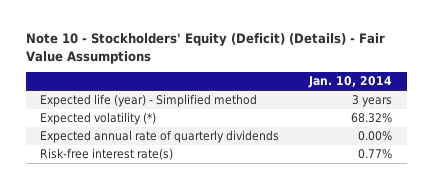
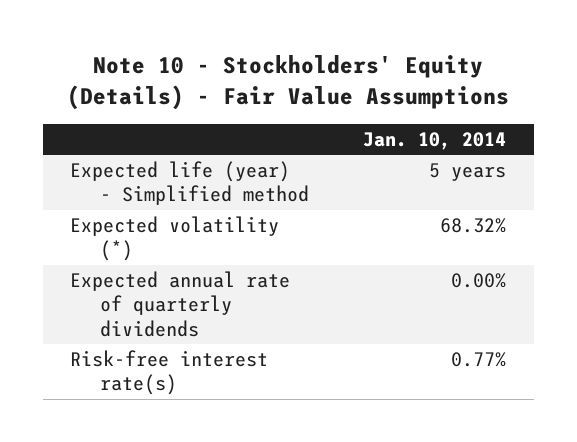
[25,33,385,64] Note 10 - Stockholders' Equity (Deficit) (Details) - Fair Value Assumptions -> [67,55,510,110] Note 10 - Stockholders' Equity (Details) - Fair Value Assumptions
[351,95,392,108] 3 years -> [429,163,507,182] 5 years

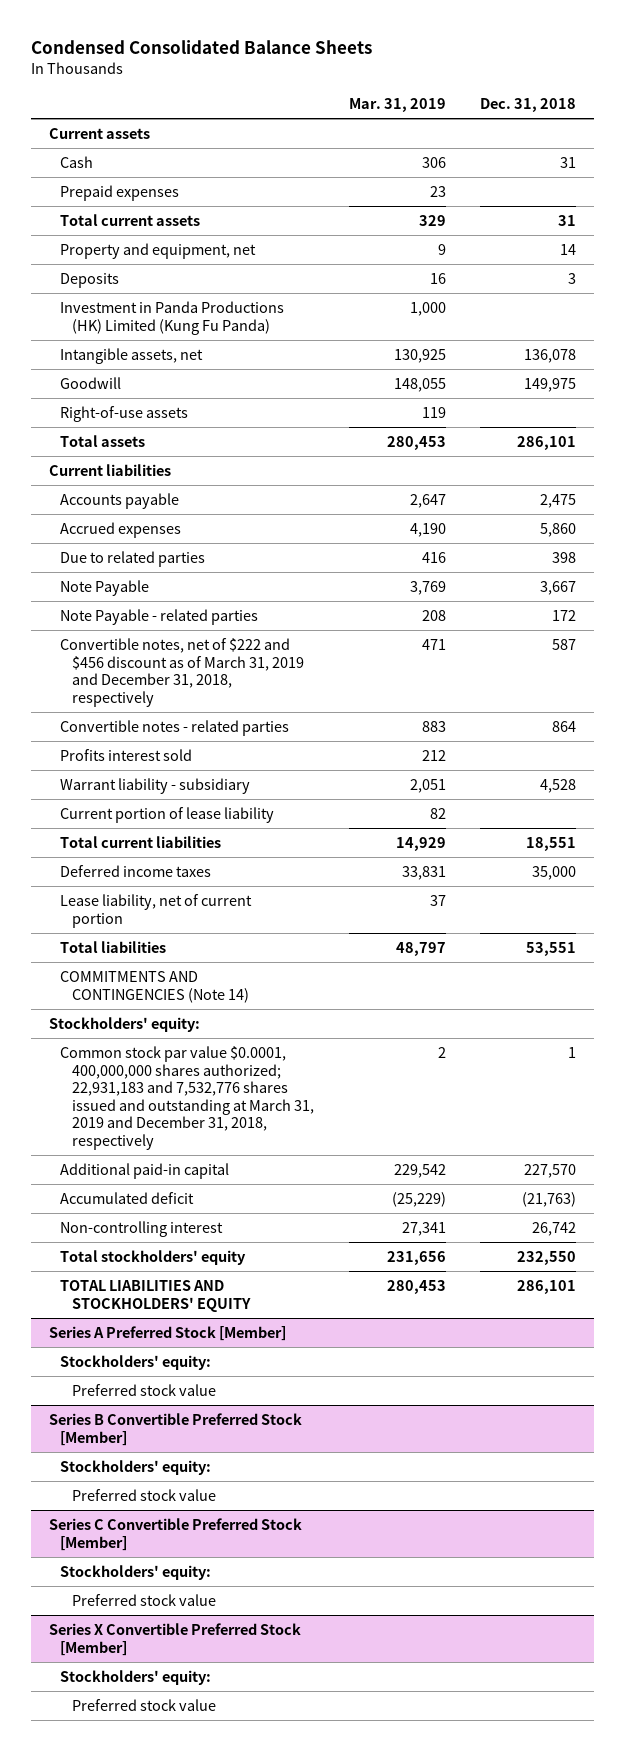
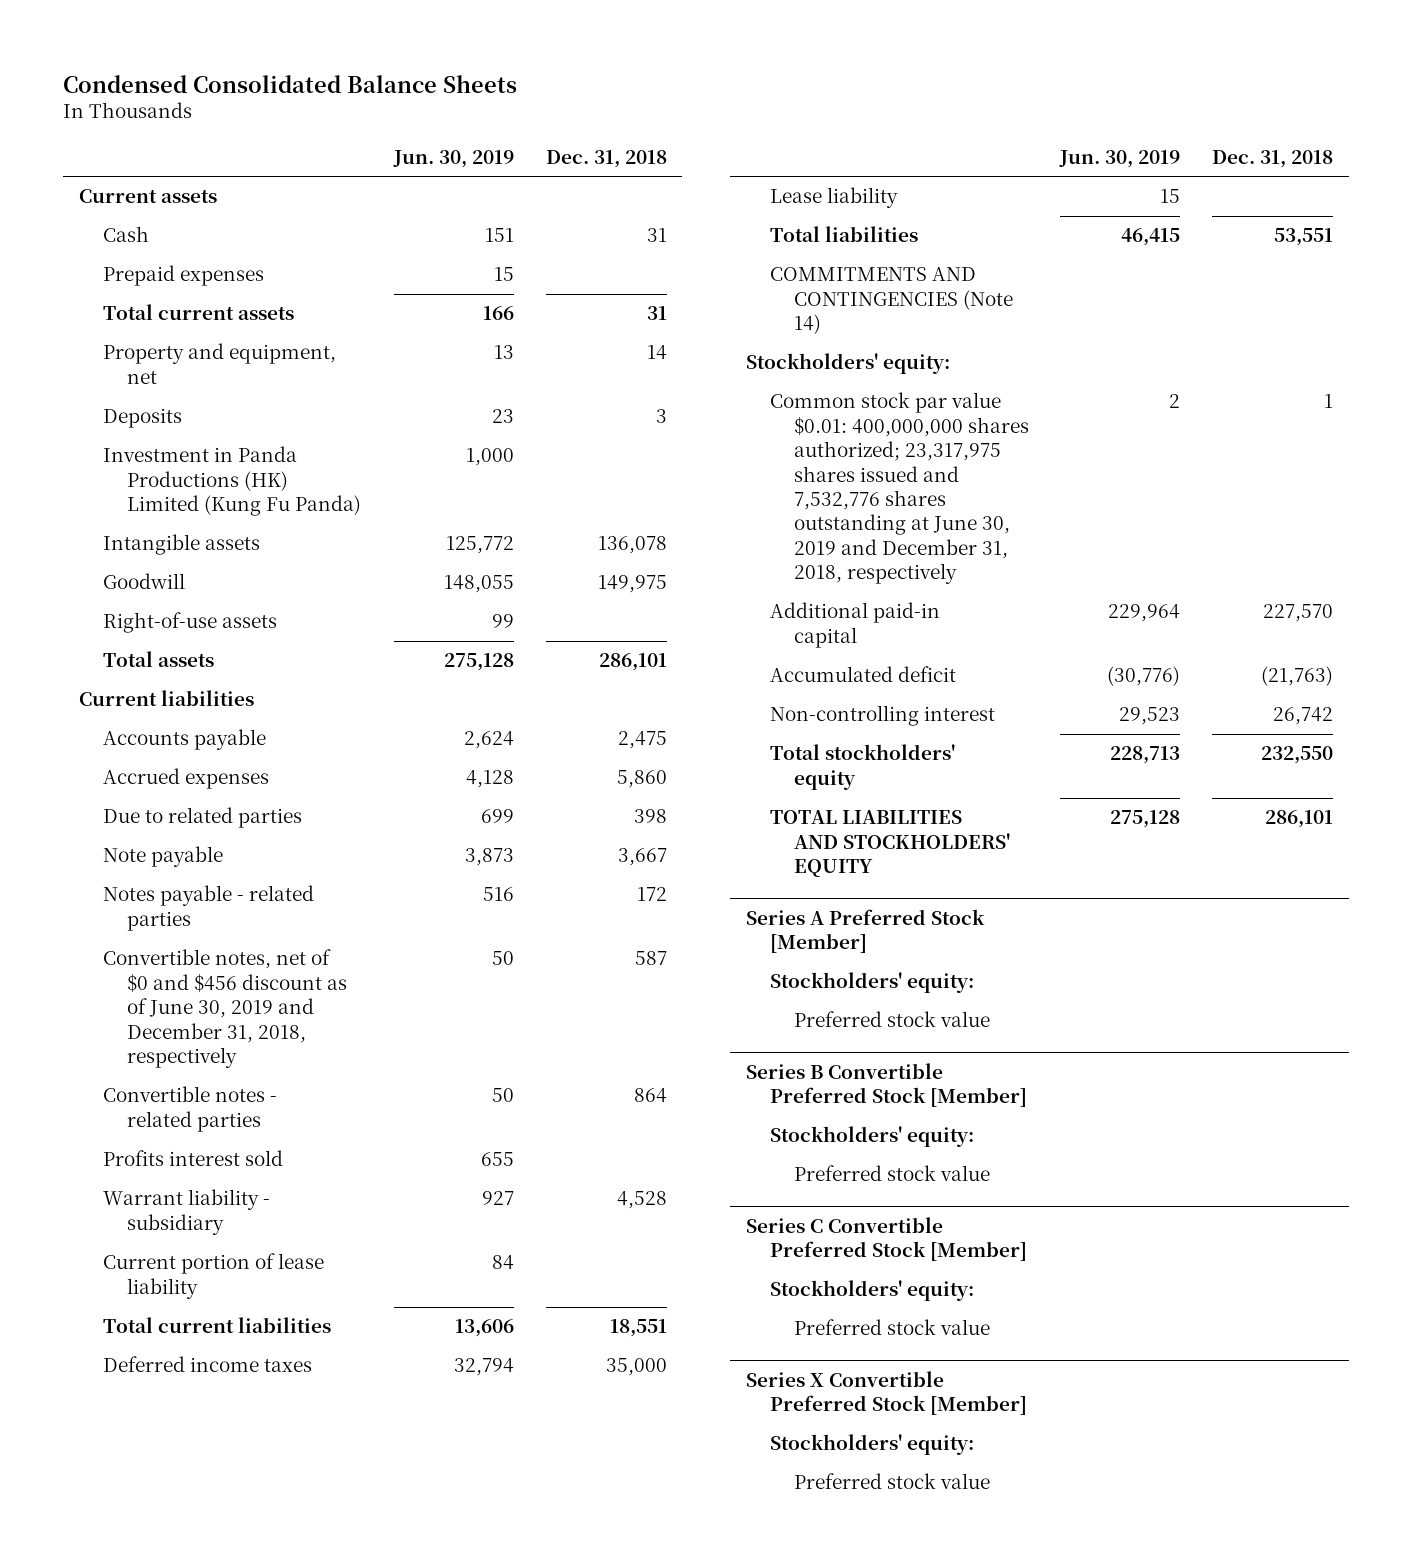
[348,97,446,112] Mar. 31, 2019 -> none
none -> [392,149,514,168] Jun. 30, 2019
[60,347,204,364] Intangible assets, net -> [103,534,261,556] Intangible assets
[60,579,150,596] Note Payable -> [103,846,224,868] Note payable
[60,608,259,625] Note Payable - related parties -> [103,885,315,931] Notes payable - related parties
[60,637,304,707] Convertible notes, net of $222 and $456 discount as of March 31, 2019 and December 31, 2018, respectively -> [103,949,348,1069] Convertible notes, net of $0 and $456 discount as of June 30, 2019 and December 31, 2018, respectively
[60,893,253,928] Lease liability, net of current portion -> [769,187,898,209] Lease liability
[60,1045,314,1151] Common stock par value $0.0001, 400,000,000 shares authorized; 22,931,183 and 7,532,776 shares issued and outstanding at March 31, 2019 and December 31, 2018, respectively -> [769,392,1029,585] Common stock par value $0.01: 400,000,000 shares authorized; 23,317,975 shares issued and 7,532,776 shares outstanding at June 30, 2019 and December 31, 2018, respectively

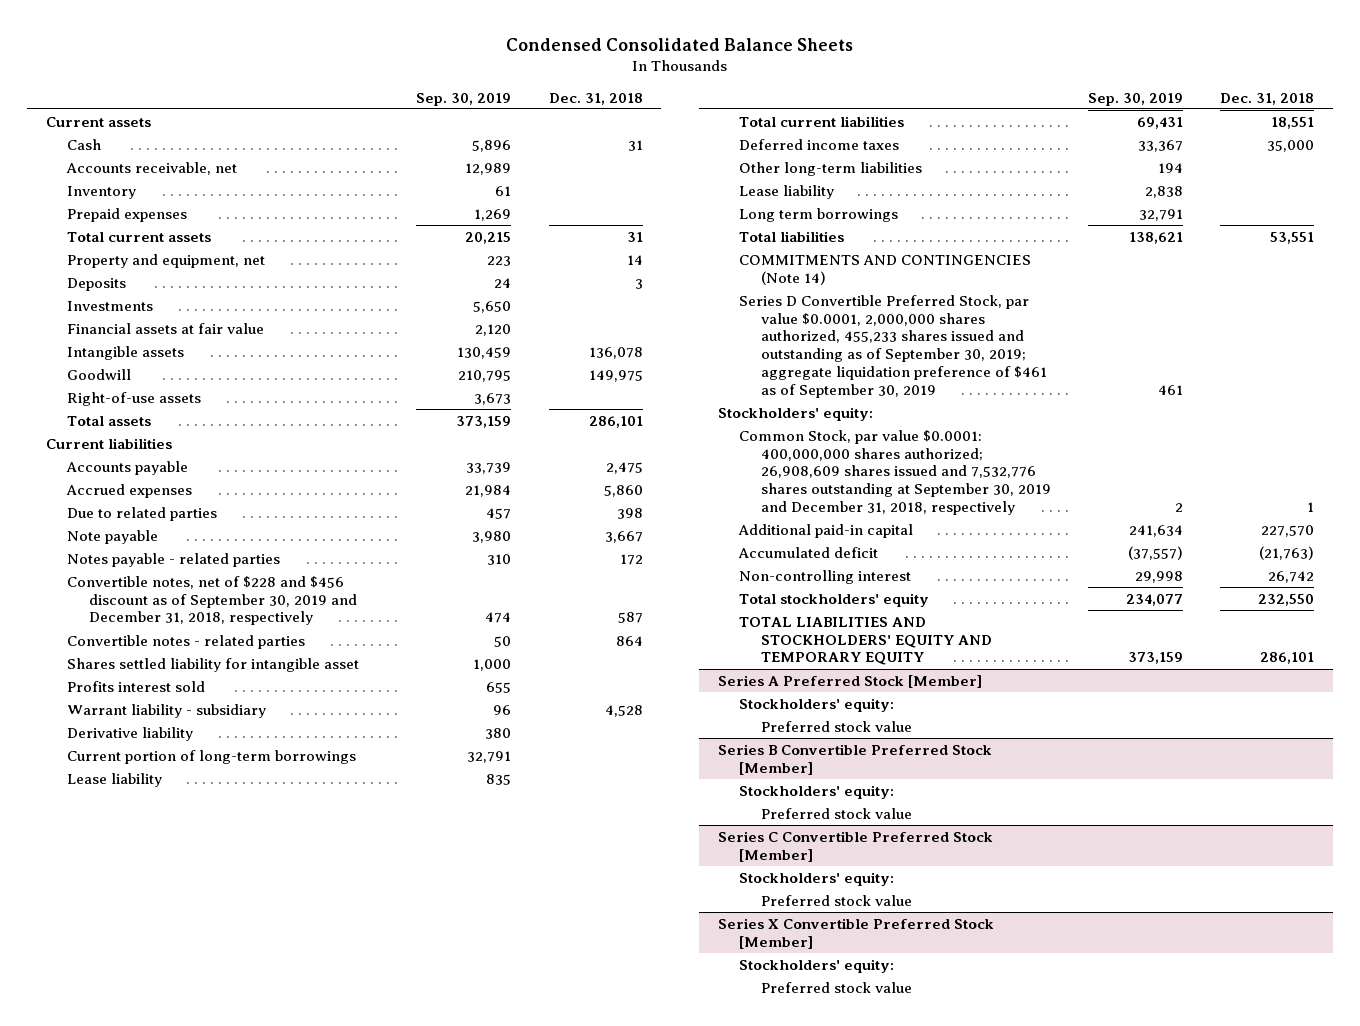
[392,149,514,168] Jun. 30, 2019 -> none
none -> [416,92,512,106] Sep. 30, 2019
none -> [66,161,238,175] Accounts receivable, net
none -> [67,185,137,199] Inventory
[103,446,362,517] Investment in Panda Productions (HK) Limited (Kung Fu Panda) -> [67,300,154,311] Investments
none -> [67,322,265,334] Financial assets at fair value
[103,949,348,1069] Convertible notes, net of $0 and $456 discount as of June 30, 2019 and December 31, 2018, respectively -> [67,575,357,626] Convertible notes, net of $228 and $456 discount as of September 30, 2019 and December 31, 2018, respectively
none -> [67,657,360,672] Shares settled liability for intangible asset
none -> [67,726,194,741] Derivative liability
none -> [67,749,357,764] Current portion of long-term borrowings
[103,1253,325,1299] Current portion of lease liability -> [67,772,163,787] Lease liability
none -> [739,161,923,176] Other long-term liabilities
none -> [739,207,899,222] Long term borrowings
none -> [739,294,1047,398] Series D Convertible Preferred Stock, par value $0.0001, 2,000,000 shares authorized, 455,233 shares issued and outstanding as of September 30, 2019; aggregate liquidation preference of $461 as of September 30, 2019
[769,392,1029,585] Common stock par value $0.01: 400,000,000 shares authorized; 23,317,975 shares issued and 7,532,776 shares outstanding at June 30, 2019 and December 31, 2018, respectively -> [739,429,1051,516] Common Stock, par value $0.0001: 400,000,000 shares authorized; 26,908,609 shares issued and 7,532,776 shares outstanding at September 30, 2019 and December 31, 2018, respectively
[769,810,1010,878] TOTAL LIABILITIES AND STOCKHOLDERS' EQUITY -> [739,616,992,666] TOTAL LIABILITIES AND STOCKHOLDERS' EQUITY AND TEMPORARY EQUITY

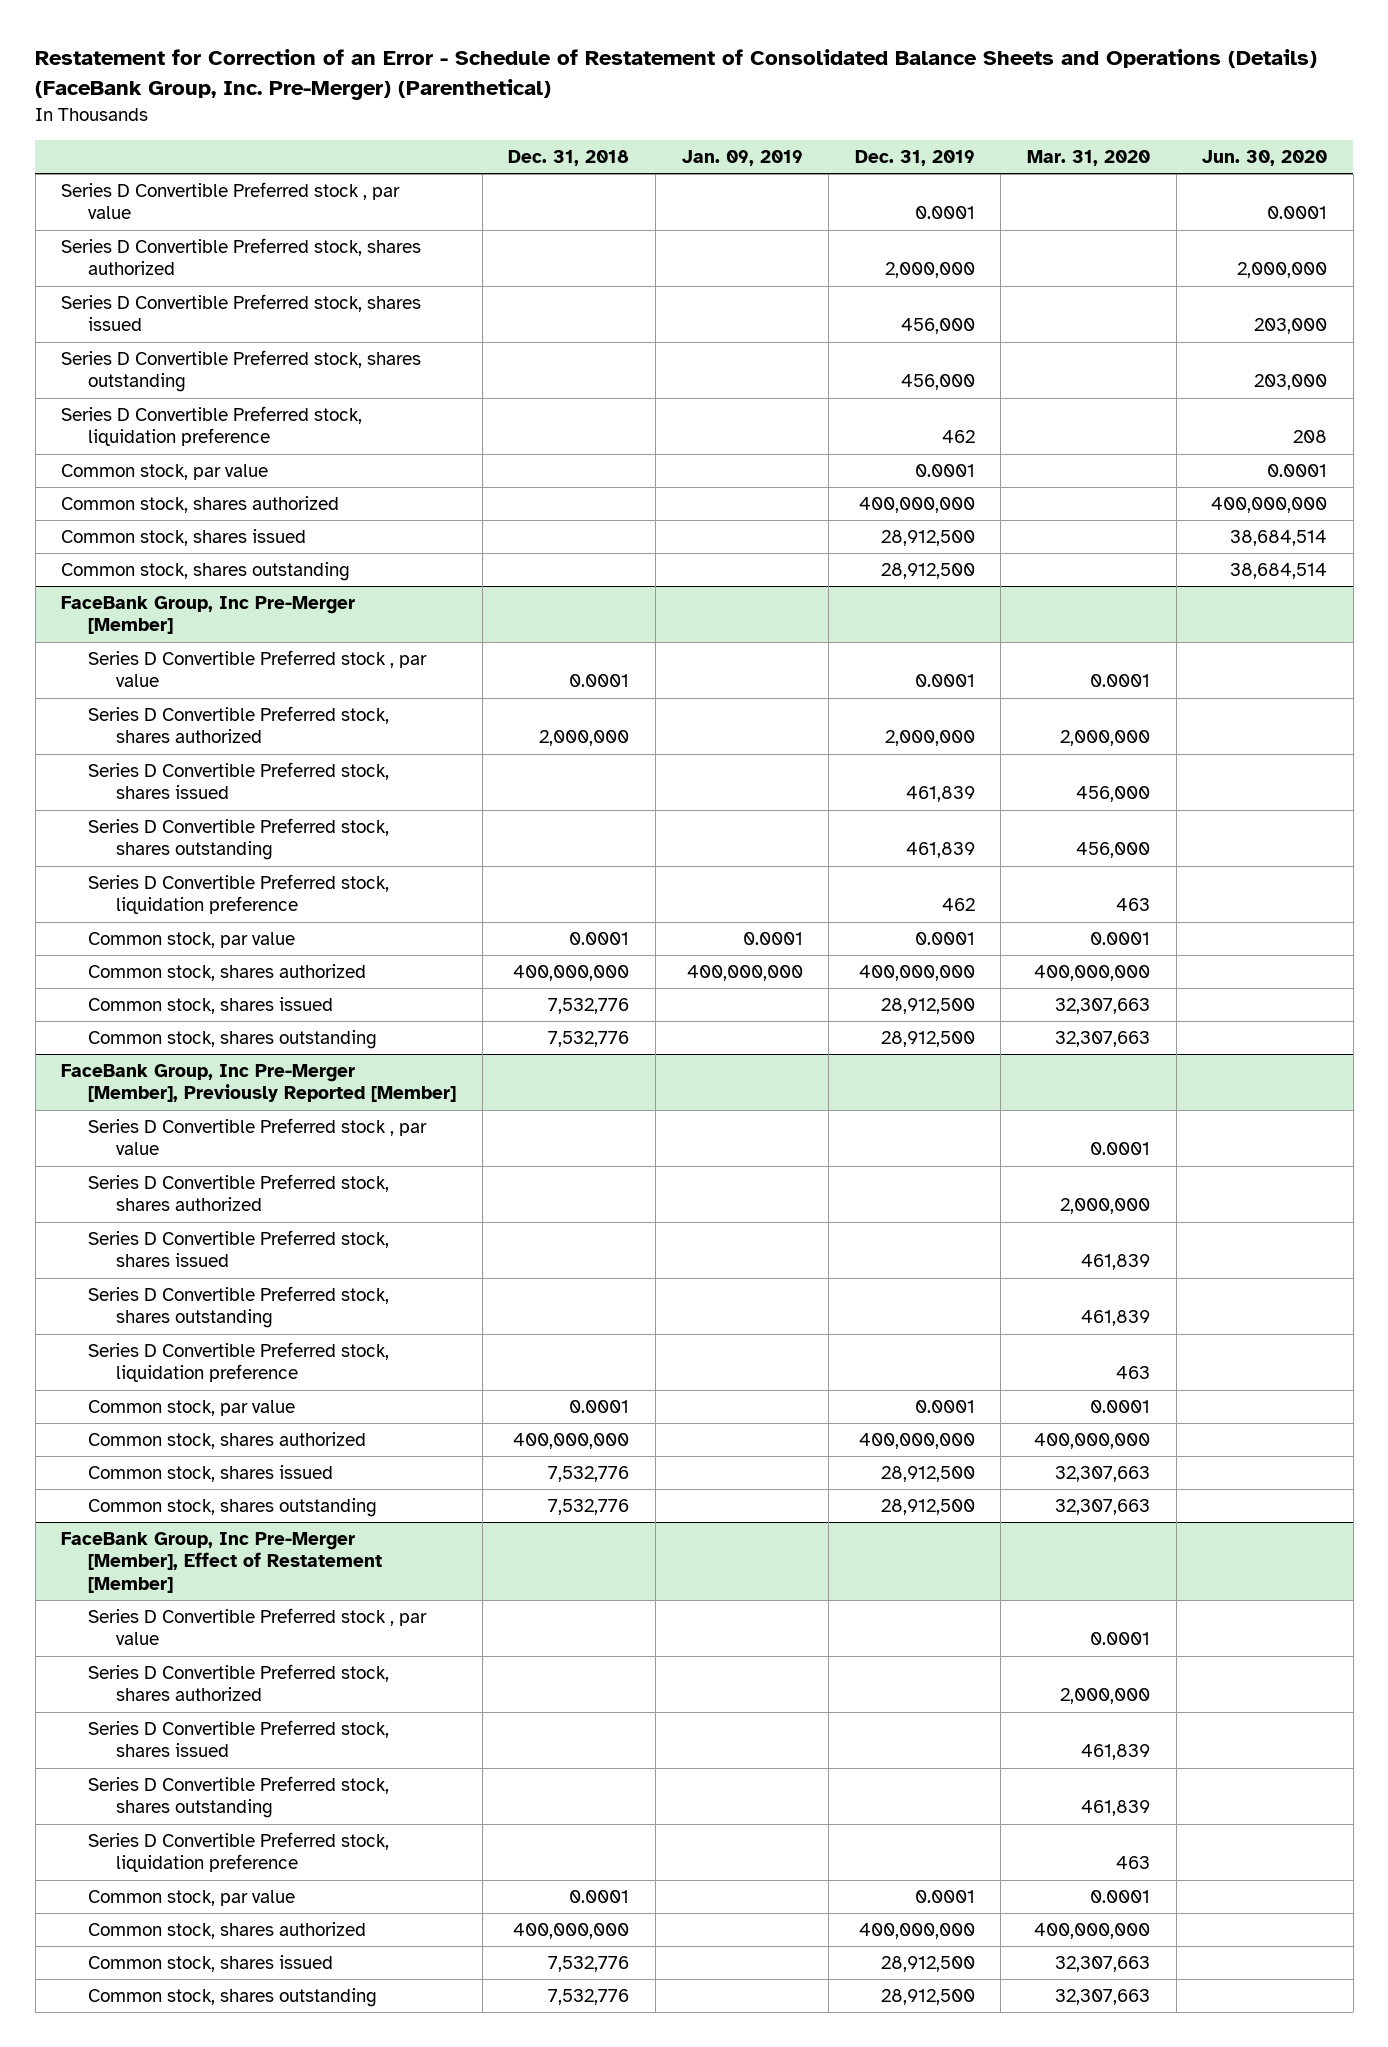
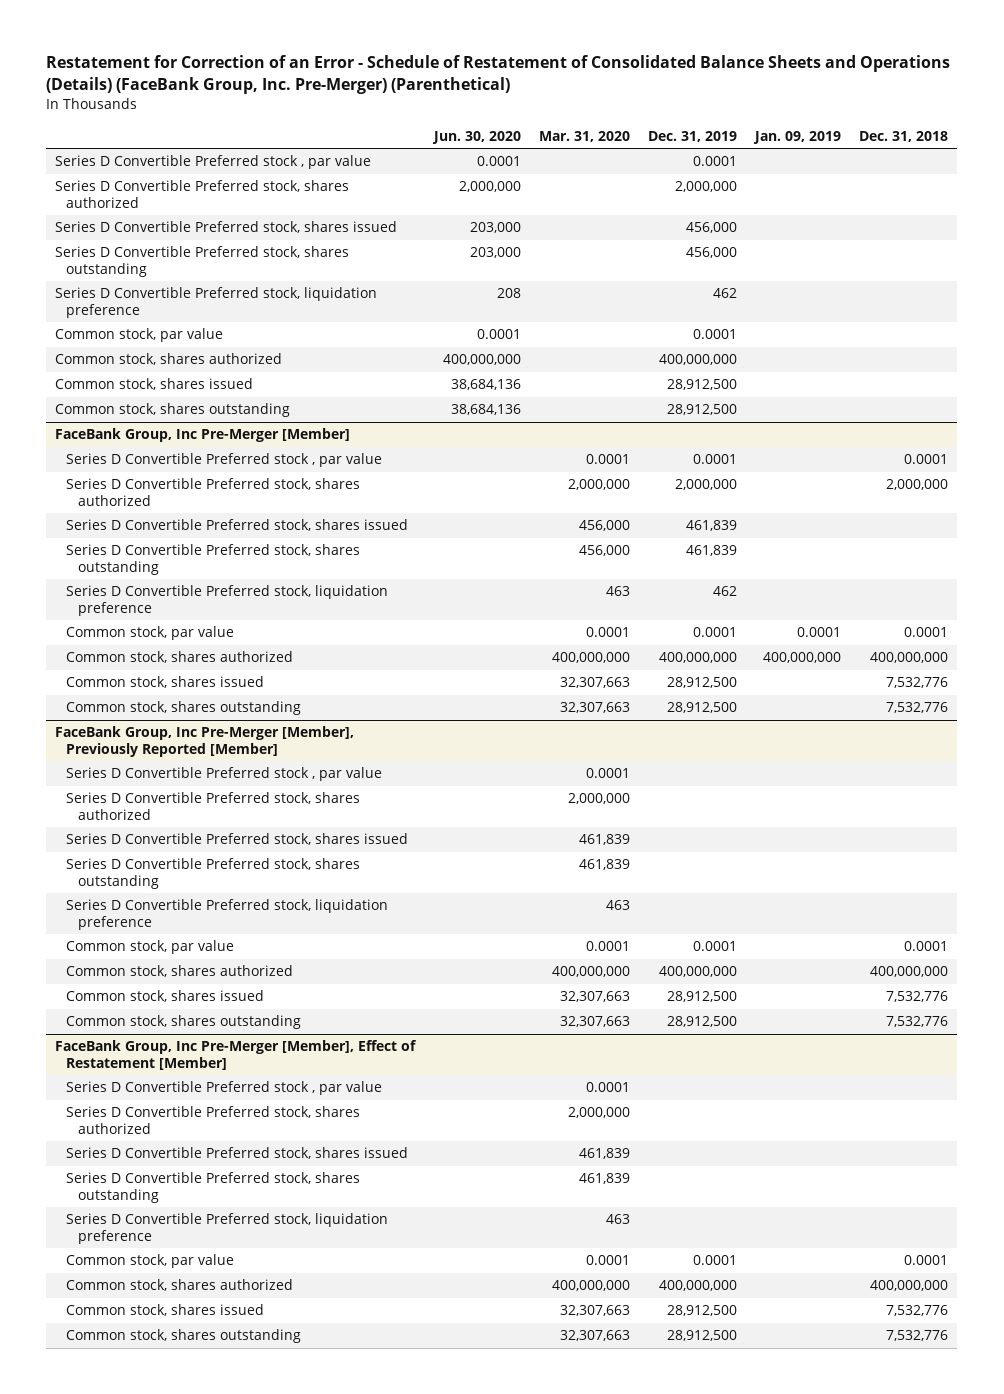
[1230,530,1328,547] 38,684,514 -> [450,379,521,391] 38,684,136
[1230,563,1328,580] 38,684,514 -> [450,404,521,416] 38,684,136

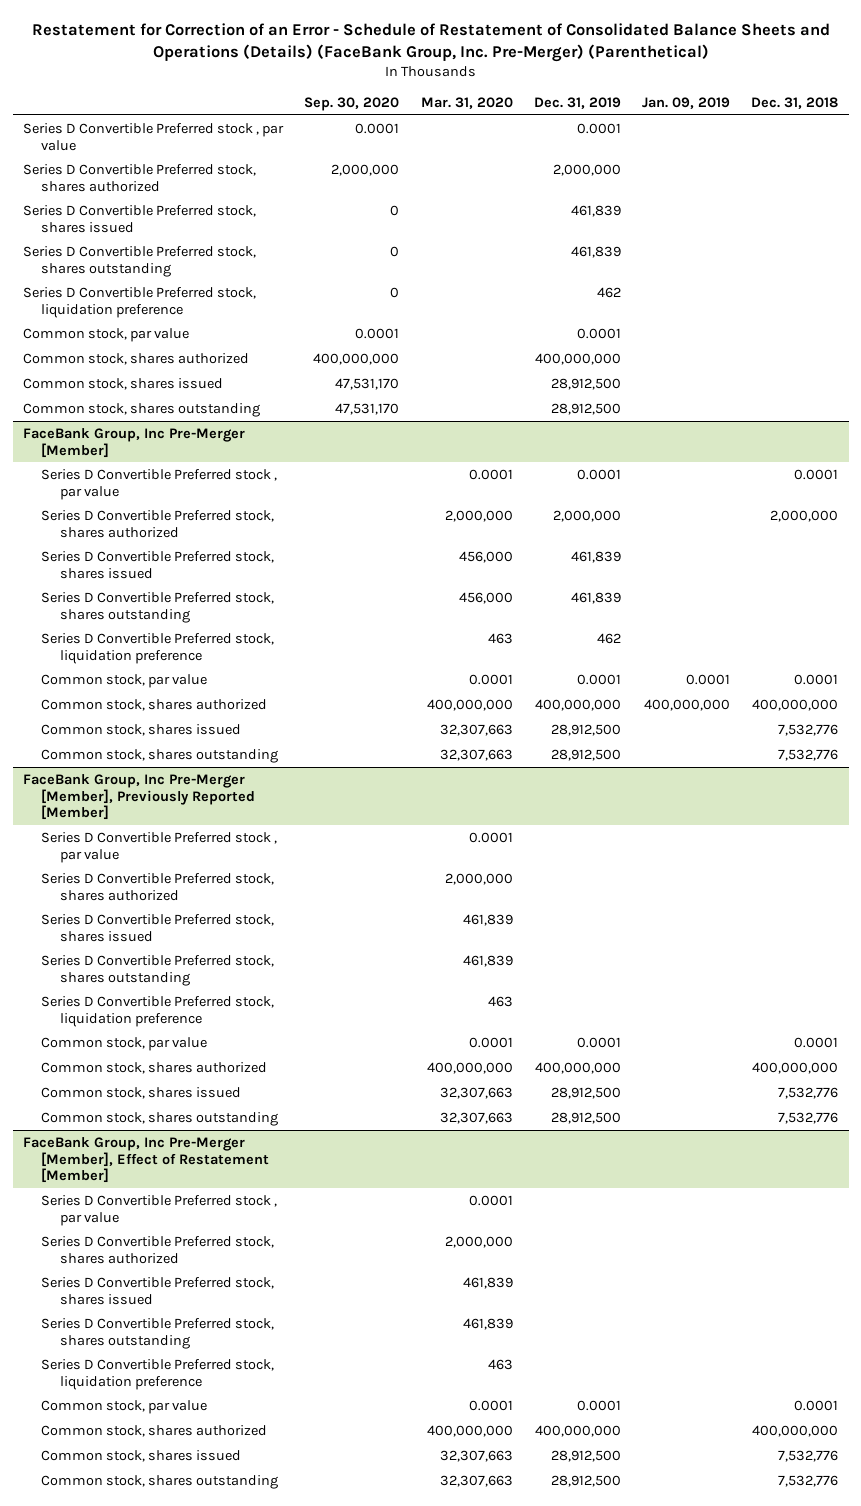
[431,130,521,144] Jun. 30, 2020 -> none
none -> [304,97,400,112] Sep. 30, 2020
[685,222,737,234] 456,000 -> [570,204,621,217] 461,839
[685,247,737,259] 456,000 -> [570,245,621,258] 461,839

